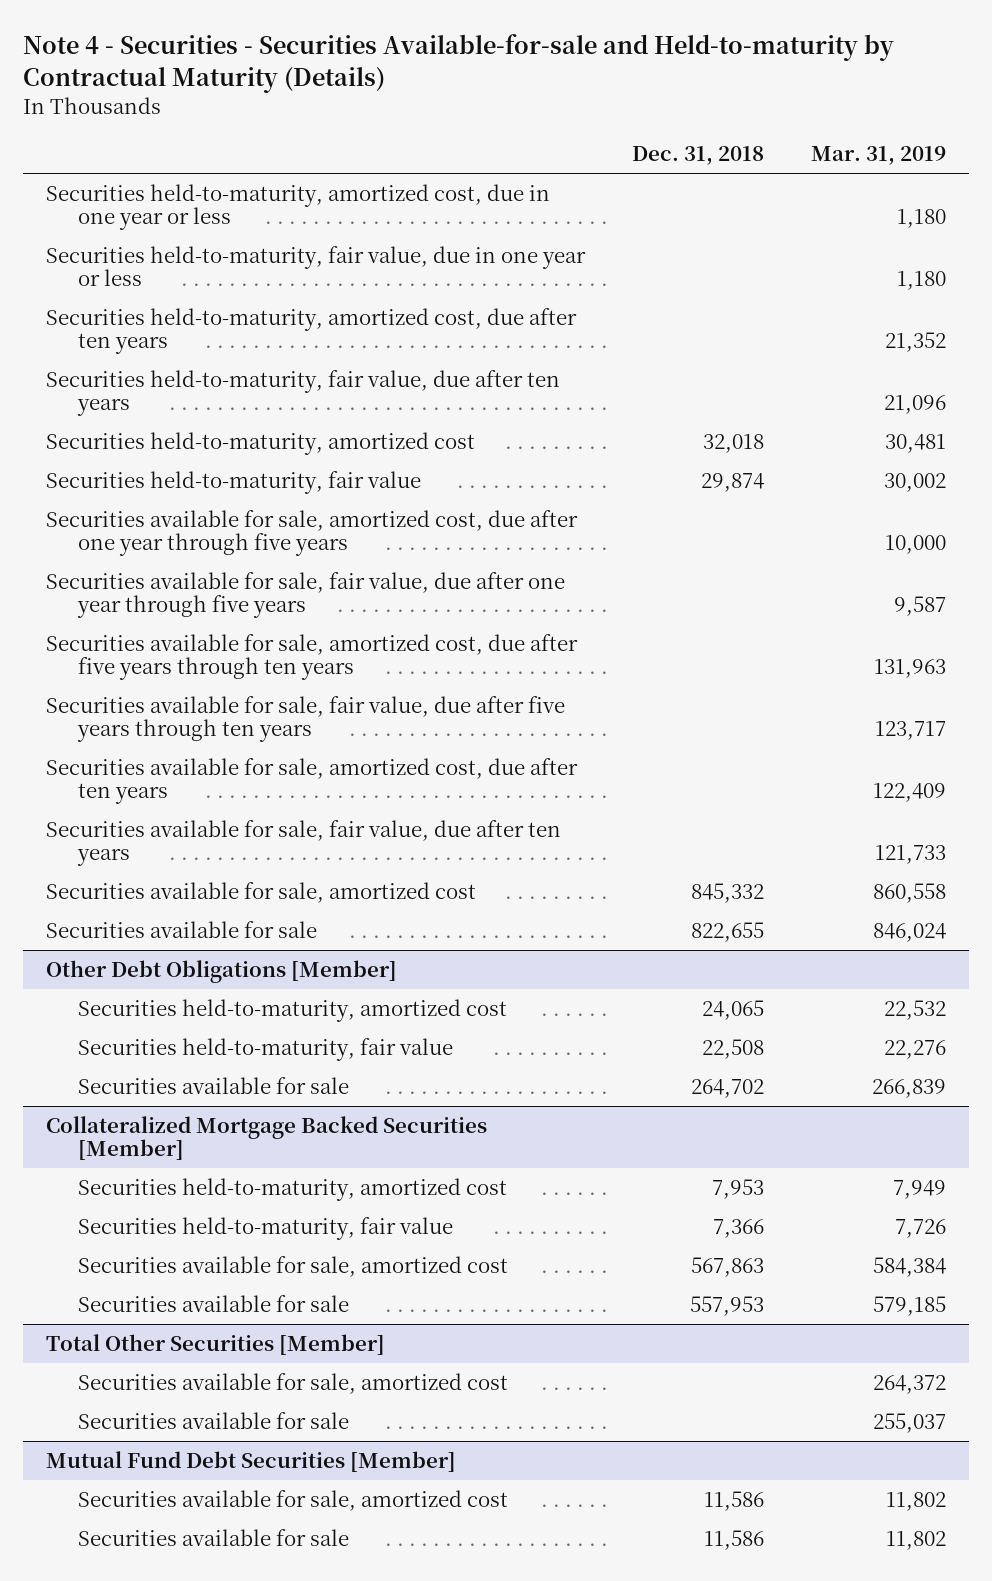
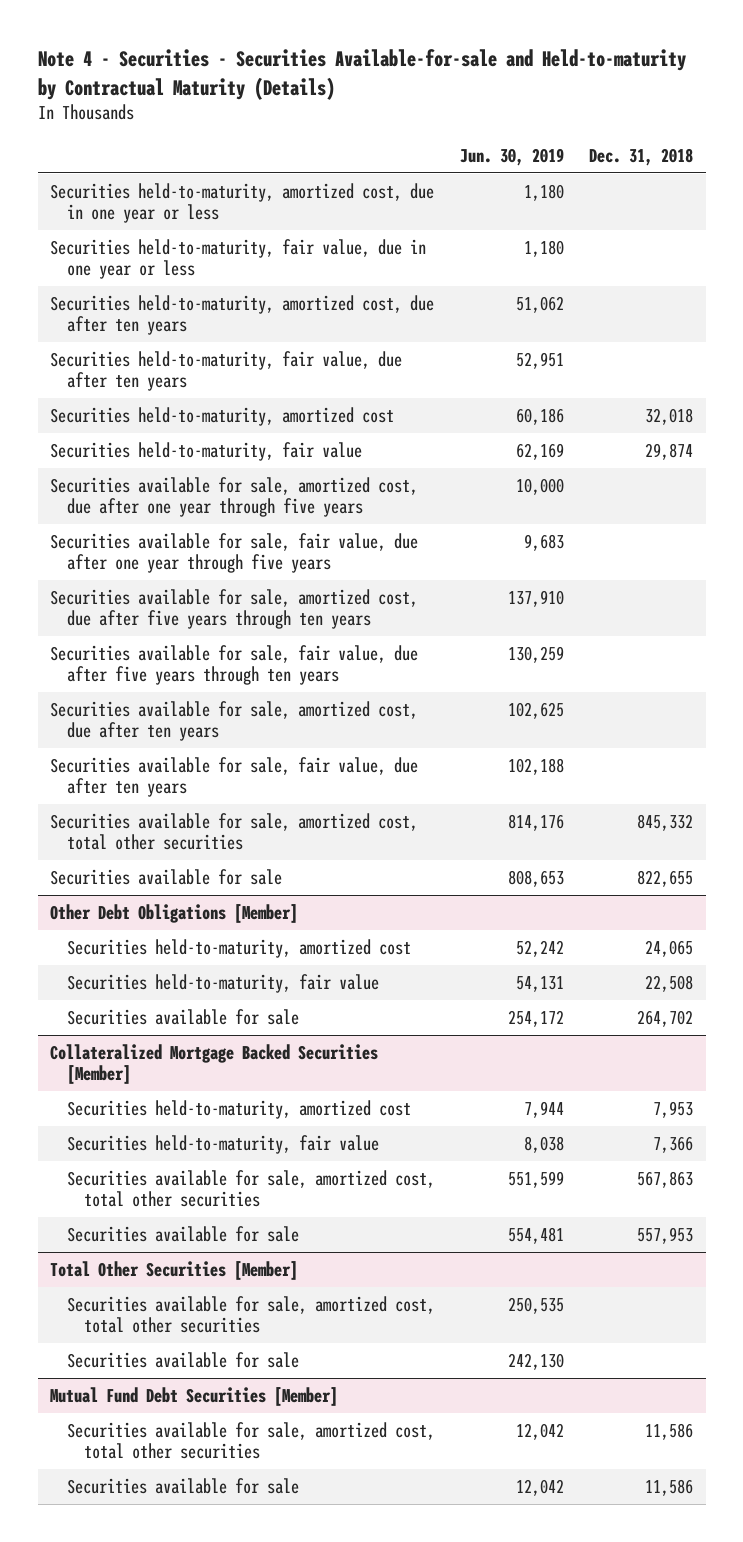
[810,146,946,166] Mar. 31, 2019 -> none
none -> [460,147,565,166] Jun. 30, 2019
[46,881,477,903] Securities available for sale, amortized cost -> [50,813,419,851] Securities available for sale, amortized cost, total other securities
[78,1255,509,1277] Securities available for sale, amortized cost -> [67,1170,436,1208] Securities available for sale, amortized cost, total other securities
[78,1372,509,1394] Securities available for sale, amortized cost -> [67,1296,436,1334] Securities available for sale, amortized cost, total other securities
[78,1489,509,1511] Securities available for sale, amortized cost -> [67,1422,436,1460] Securities available for sale, amortized cost, total other securities

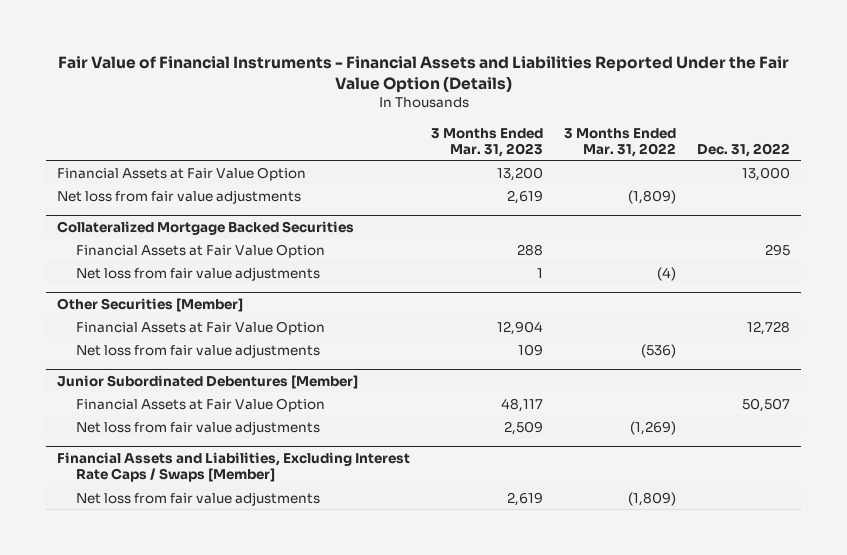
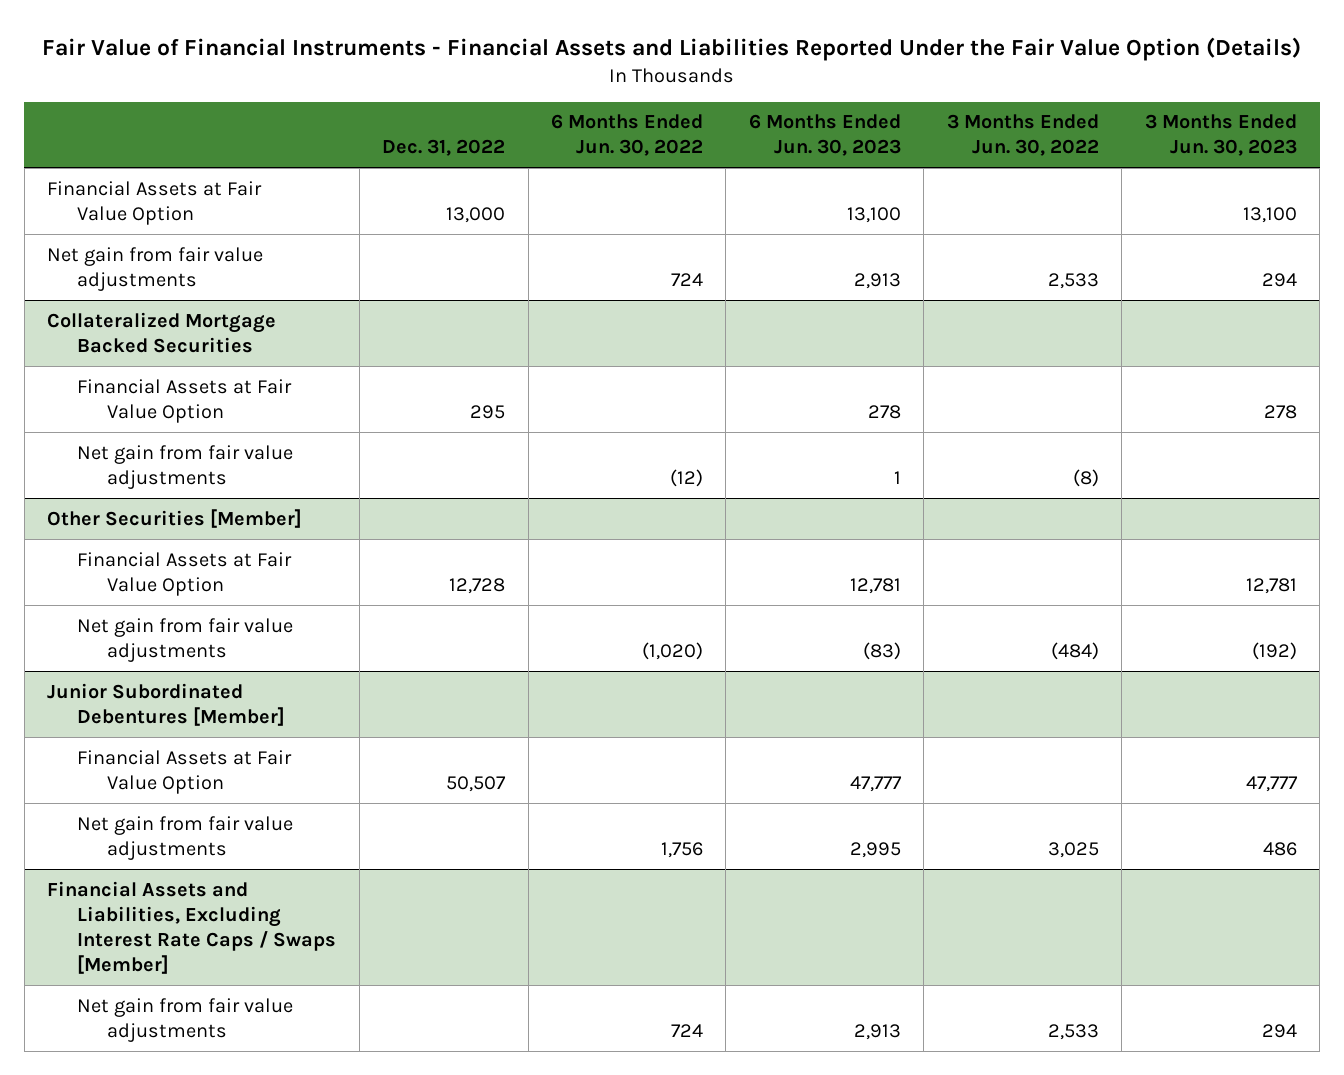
[431,127,544,157] 3 Months Ended Mar. 31, 2023 -> none
[564,127,677,157] 3 Months Ended Mar. 31, 2022 -> none
none -> [551,114,704,157] 6 Months Ended Jun. 30, 2022
none -> [748,114,901,157] 6 Months Ended Jun. 30, 2023
none -> [946,114,1099,157] 3 Months Ended Jun. 30, 2022
none -> [1144,114,1297,157] 3 Months Ended Jun. 30, 2023
[56,189,301,204] Net loss from fair value adjustments -> [47,246,264,291] Net gain from fair value adjustments
[76,266,321,281] Net loss from fair value adjustments -> [77,444,294,489] Net gain from fair value adjustments
[76,343,321,358] Net loss from fair value adjustments -> [77,617,294,662] Net gain from fair value adjustments
[76,420,321,435] Net loss from fair value adjustments -> [77,815,294,860] Net gain from fair value adjustments
[76,491,321,506] Net loss from fair value adjustments -> [77,997,294,1042] Net gain from fair value adjustments

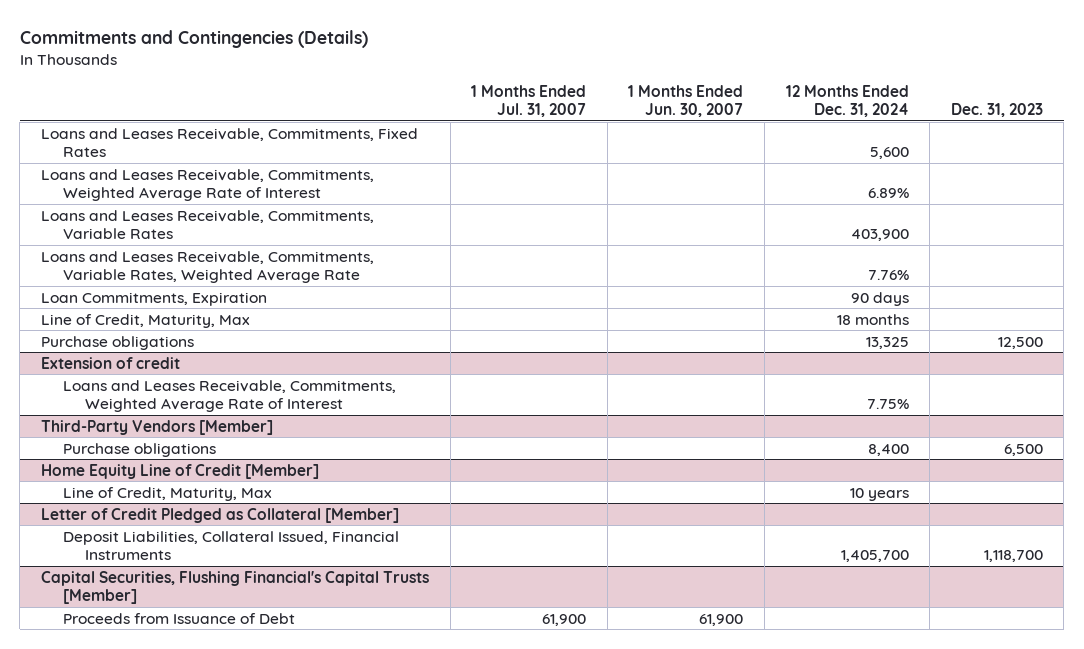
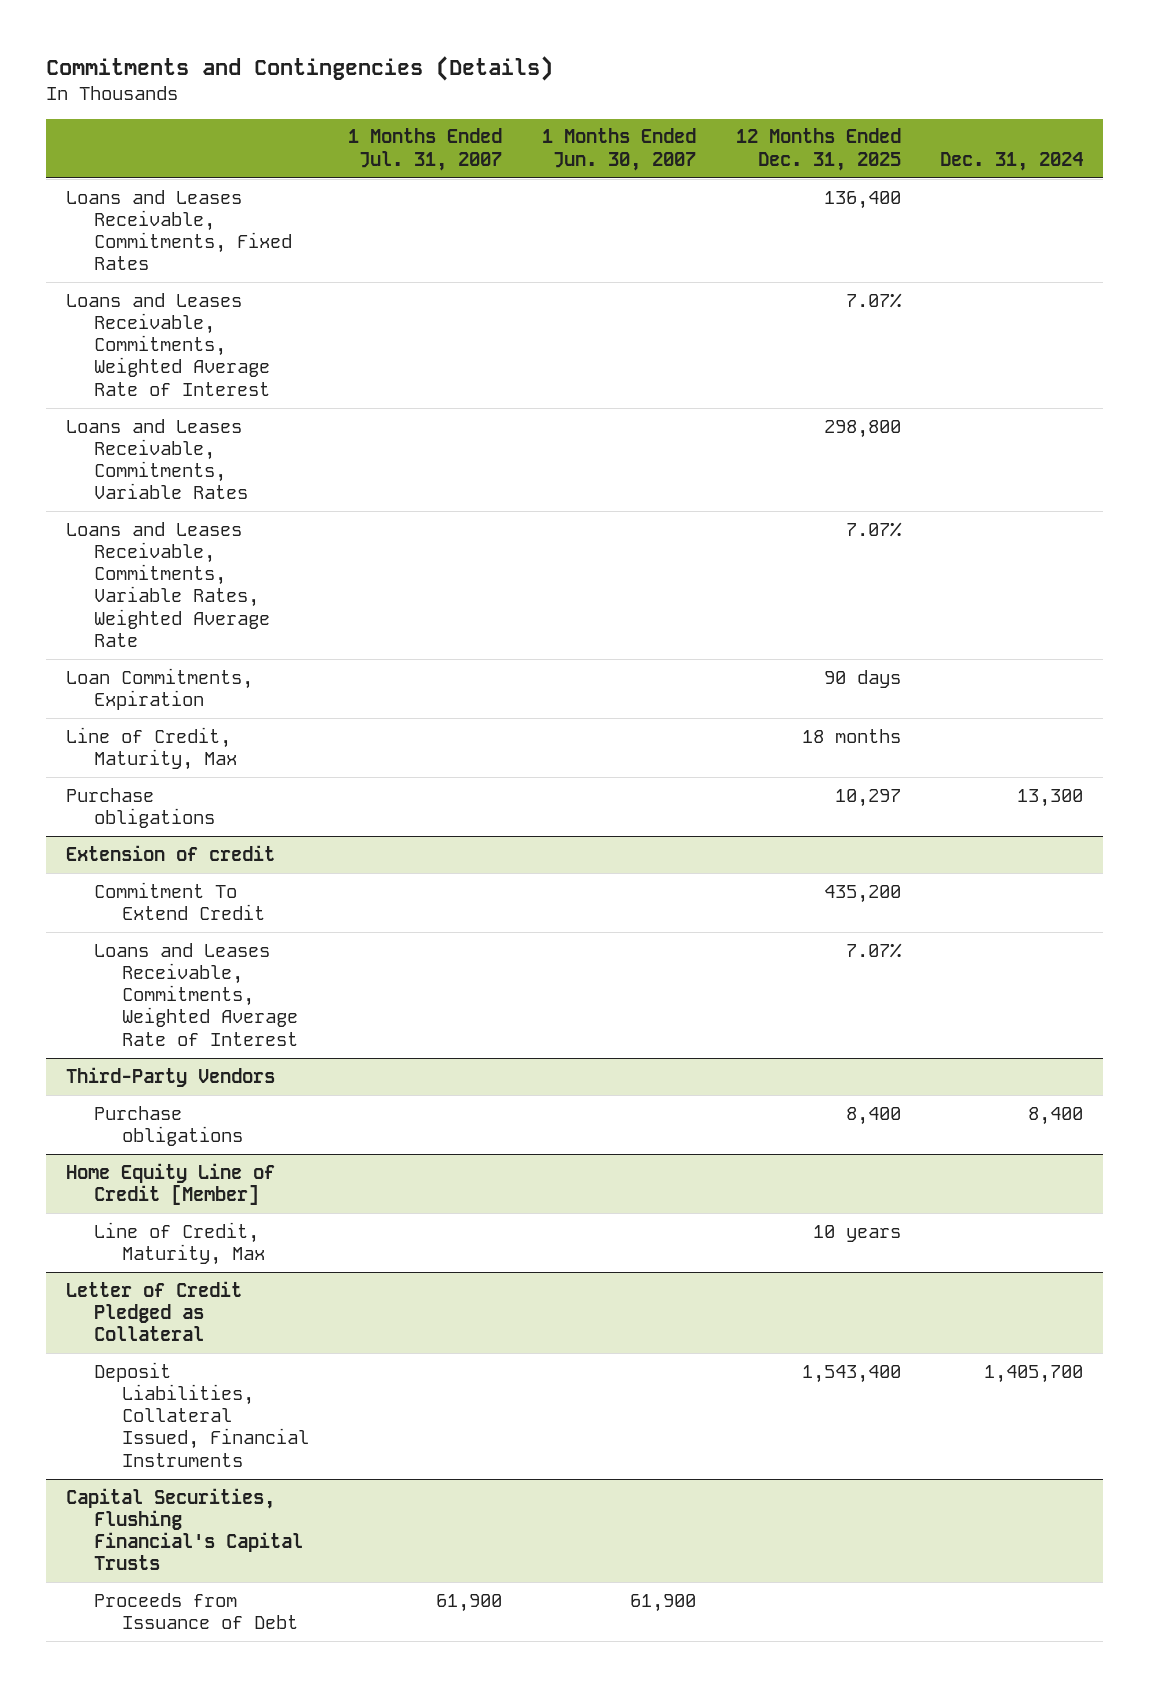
[785,84,909,118] 12 Months Ended Dec. 31, 2024 -> none
[950,103,1043,118] Dec. 31, 2023 -> none
none -> [735,128,901,171] 12 Months Ended Dec. 31, 2025
none -> [940,151,1084,171] Dec. 31, 2024
none -> [93,881,265,921] Commitment To Extend Credit
[41,419,274,435] Third-Party Vendors [Member] -> [66,1066,276,1087] Third-Party Vendors
[41,507,400,523] Letter of Credit Pledged as Collateral [Member] -> [66,1280,243,1342] Letter of Credit Pledged as Collateral
[41,570,430,605] Capital Securities, Flushing Financial's Capital Trusts [Member] -> [66,1487,303,1571] Capital Securities, Flushing Financial's Capital Trusts

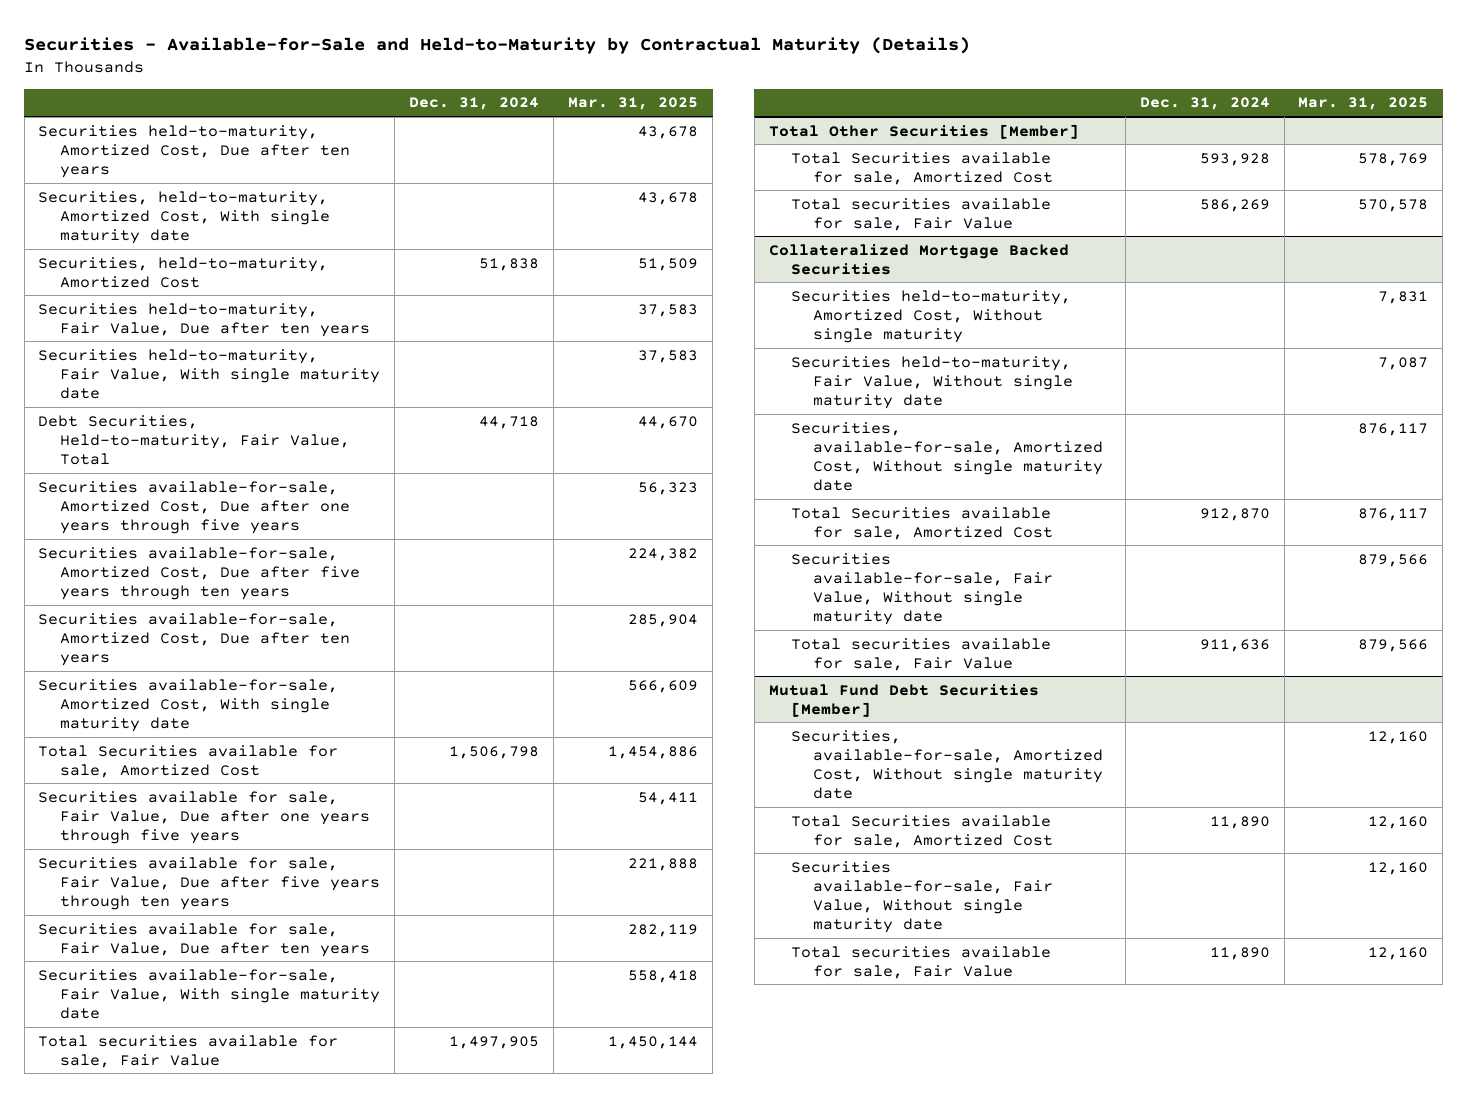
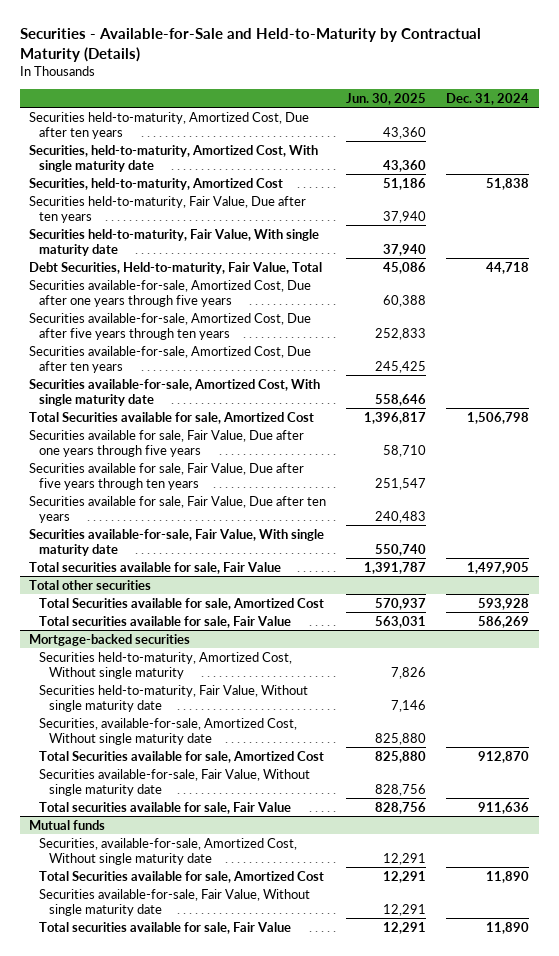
[568,97,699,111] Mar. 31, 2025 -> none
none -> [346,92,427,105] Jun. 30, 2025
[768,123,1079,139] Total Other Securities [Member] -> [29,579,152,590] Total other securities
[768,243,1069,275] Collateralized Mortgage Backed Securities -> [29,633,191,646] Mortgage-backed securities
[768,683,1039,717] Mutual Fund Debt Securities [Member] -> [29,819,106,830] Mutual funds

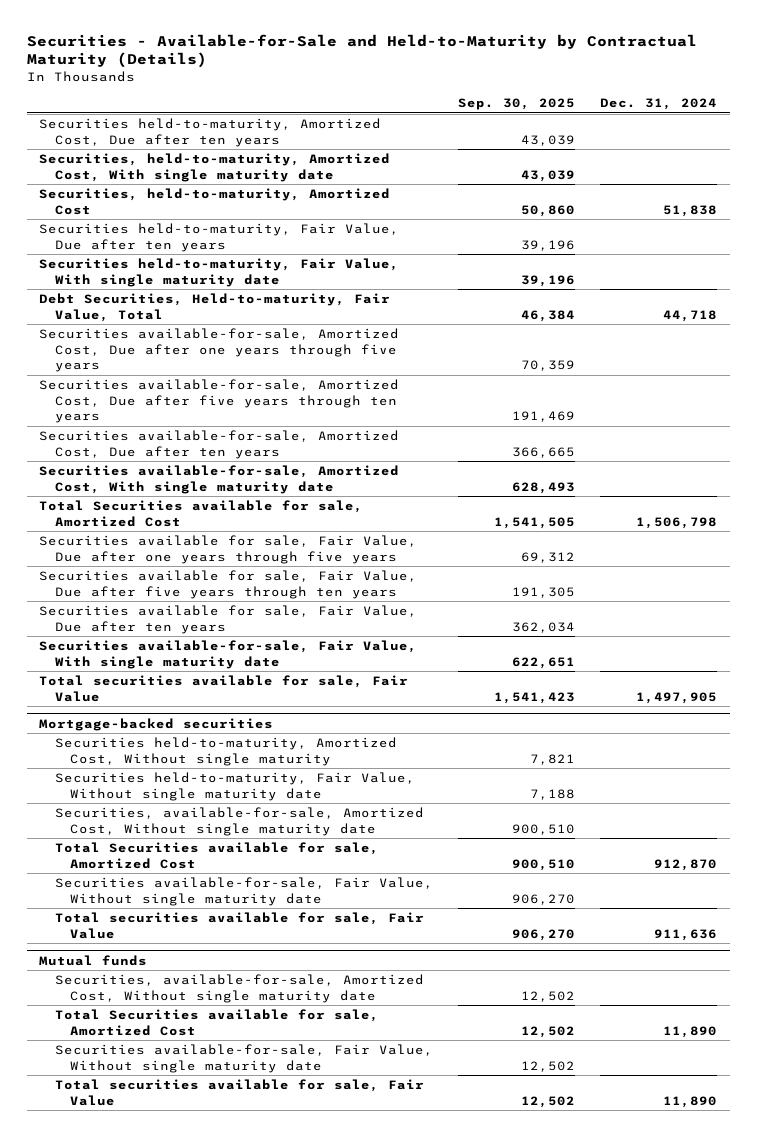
[346,92,427,105] Jun. 30, 2025 -> none
none -> [458,98,576,111] Sep. 30, 2025
[29,579,152,590] Total other securities -> none
[39,597,325,610] Total Securities available for sale, Amortized Cost -> none
[39,615,292,628] Total securities available for sale, Fair Value -> none

